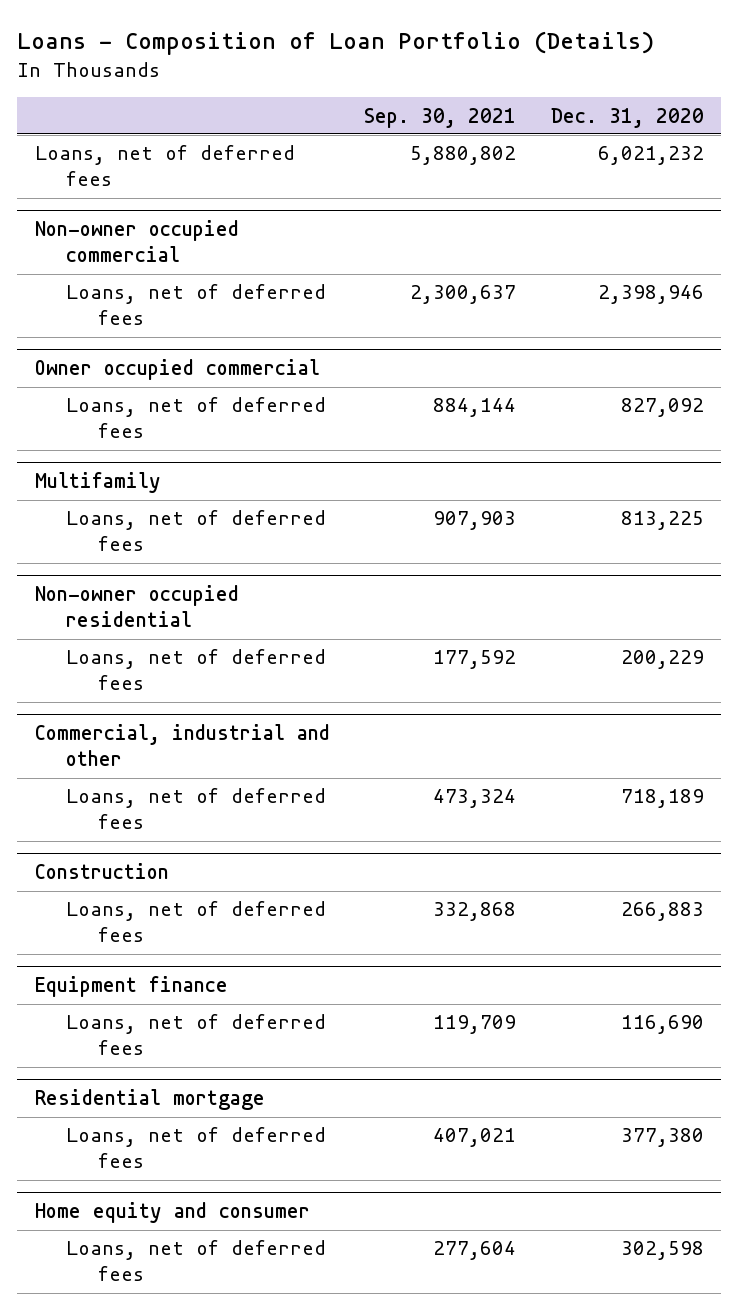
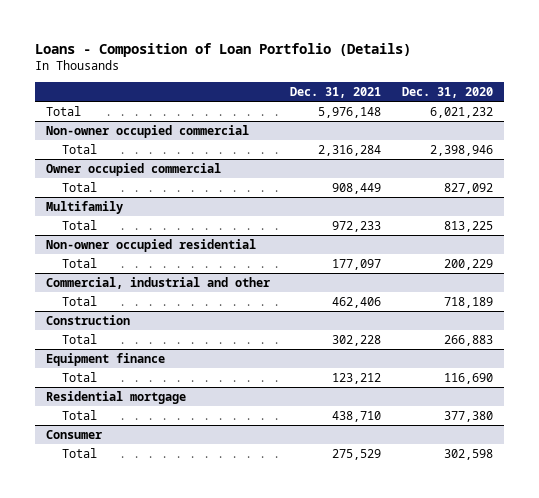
[364,107,517,128] Sep. 30, 2021 -> none
none -> [290,86,382,98] Dec. 31, 2021
[34,145,295,187] Loans, net of deferred fees -> [45,105,81,116] Total
[66,284,327,326] Loans, net of deferred fees -> [61,143,97,154] Total
[66,397,327,439] Loans, net of deferred fees -> [61,181,97,192] Total
[66,510,327,552] Loans, net of deferred fees -> [61,219,97,230] Total
[66,649,327,691] Loans, net of deferred fees -> [61,257,97,268] Total
[66,788,327,830] Loans, net of deferred fees -> [61,295,97,306] Total
[66,901,327,943] Loans, net of deferred fees -> [61,333,97,344] Total
[66,1014,327,1056] Loans, net of deferred fees -> [61,371,97,382] Total
[66,1127,327,1169] Loans, net of deferred fees -> [61,409,97,420] Total
[34,1202,310,1224] Home equity and consumer -> [45,429,102,439] Consumer
[66,1240,327,1282] Loans, net of deferred fees -> [61,447,97,458] Total

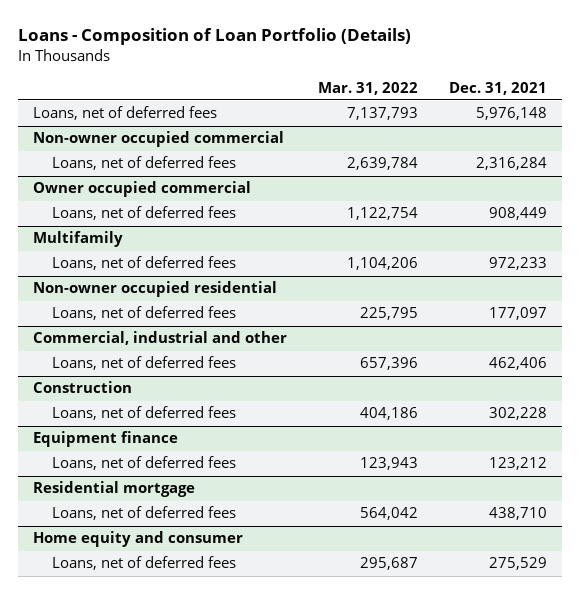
[402,86,494,98] Dec. 31, 2020 -> none
none -> [318,81,419,95] Mar. 31, 2022
[45,105,81,116] Total -> [33,106,218,121] Loans, net of deferred fees
[61,143,97,154] Total -> [51,156,236,171] Loans, net of deferred fees
[61,181,97,192] Total -> [51,206,236,221] Loans, net of deferred fees
[61,219,97,230] Total -> [51,256,236,271] Loans, net of deferred fees
[61,257,97,268] Total -> [51,306,236,321] Loans, net of deferred fees
[61,295,97,306] Total -> [51,356,236,371] Loans, net of deferred fees
[61,333,97,344] Total -> [51,406,236,421] Loans, net of deferred fees
[61,371,97,382] Total -> [51,456,236,471] Loans, net of deferred fees
[61,409,97,420] Total -> [51,506,236,521] Loans, net of deferred fees
[45,429,102,439] Consumer -> [33,531,244,548] Home equity and consumer
[61,447,97,458] Total -> [51,556,236,571] Loans, net of deferred fees

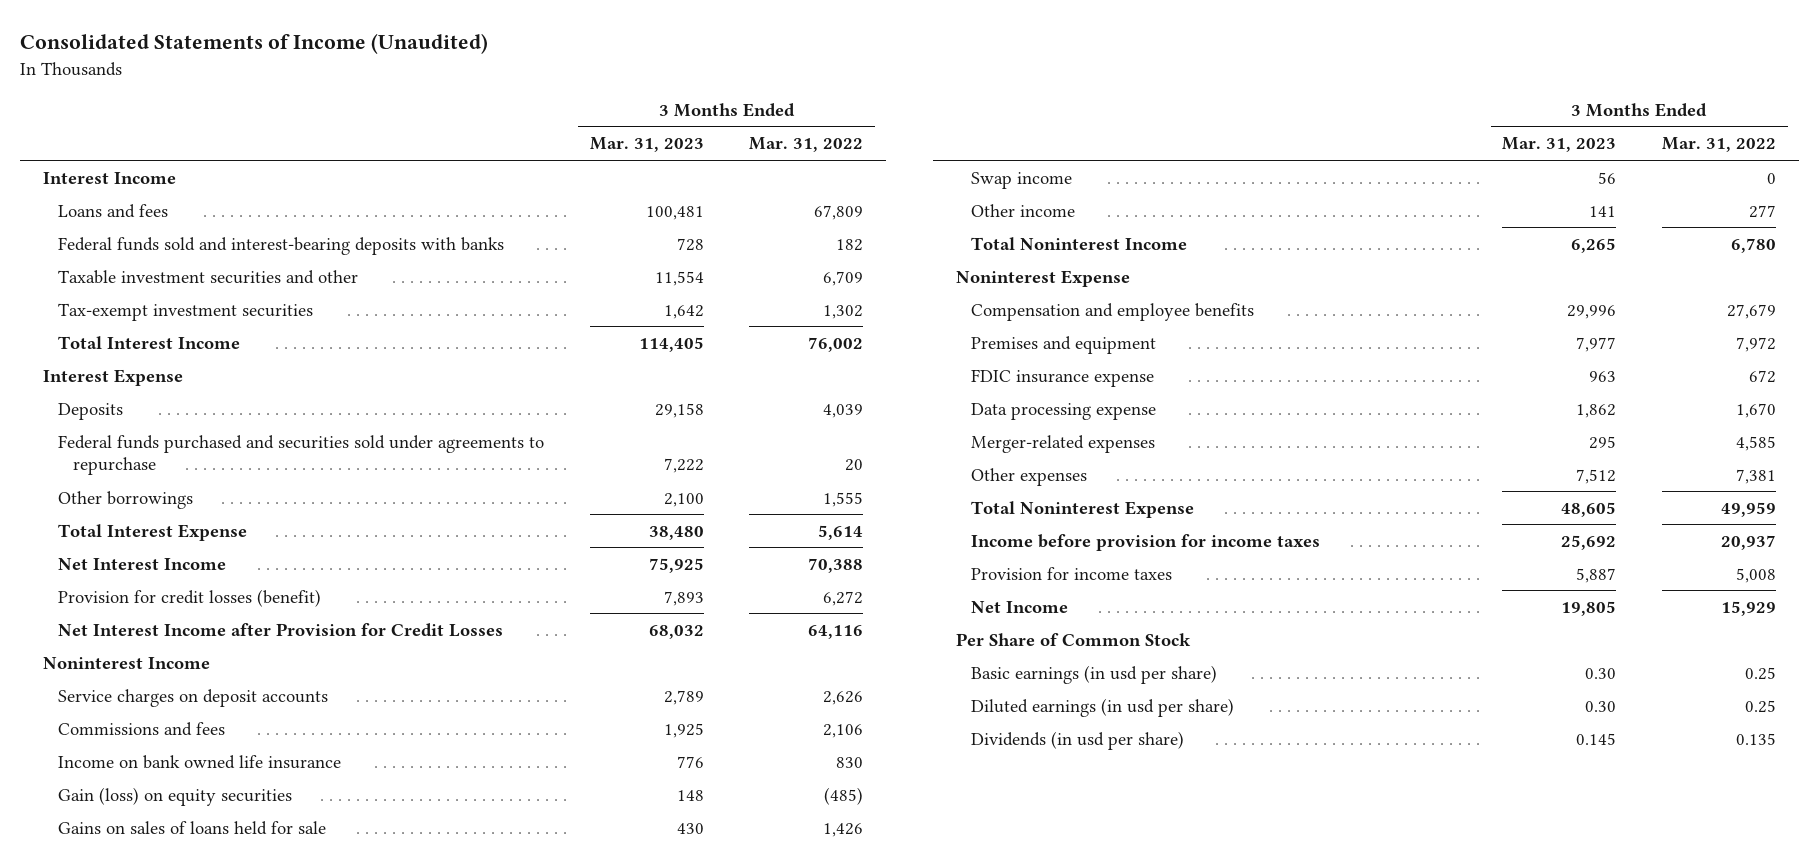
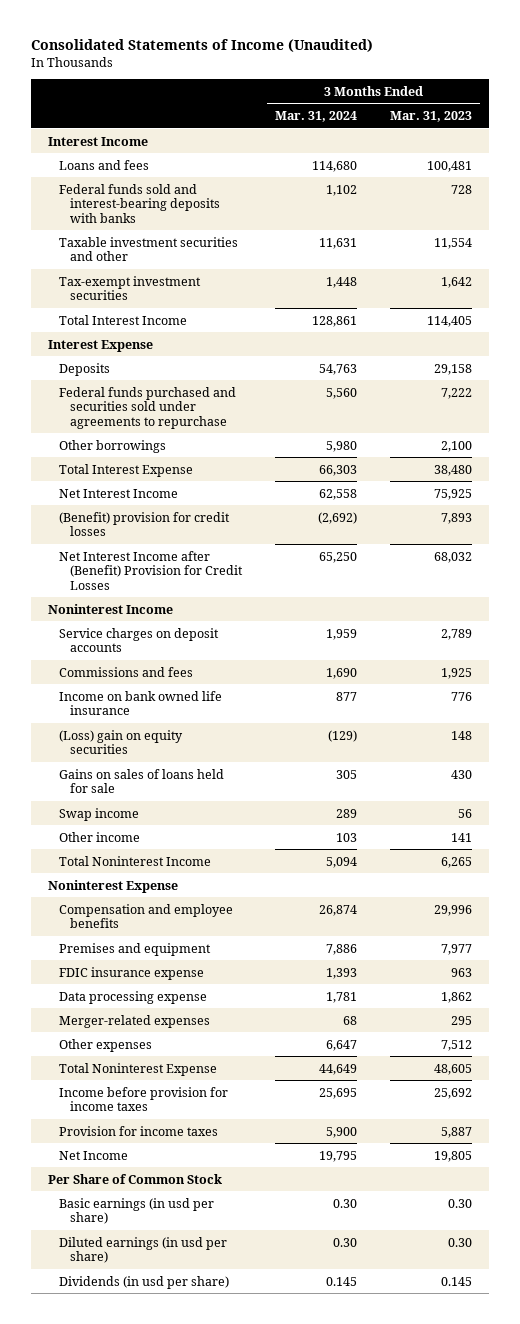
[749,137,864,153] Mar. 31, 2022 -> none
none -> [275,111,358,123] Mar. 31, 2024
[57,588,321,607] Provision for credit losses (benefit) -> [58,511,230,537] (Benefit) provision for credit losses
[57,622,503,637] Net Interest Income after Provision for Credit Losses -> [58,550,244,590] Net Interest Income after (Benefit) Provision for Credit Losses
[57,786,292,806] Gain (loss) on equity securities -> [58,729,183,755] (Loss) gain on equity securities

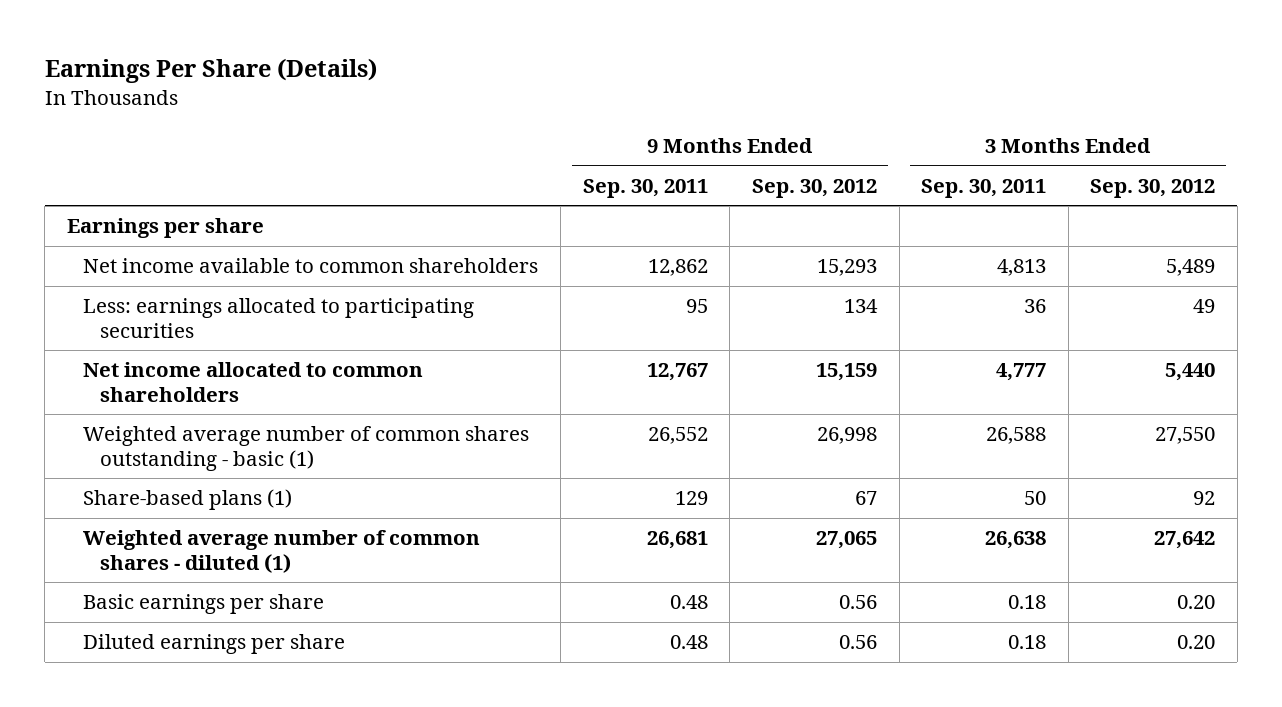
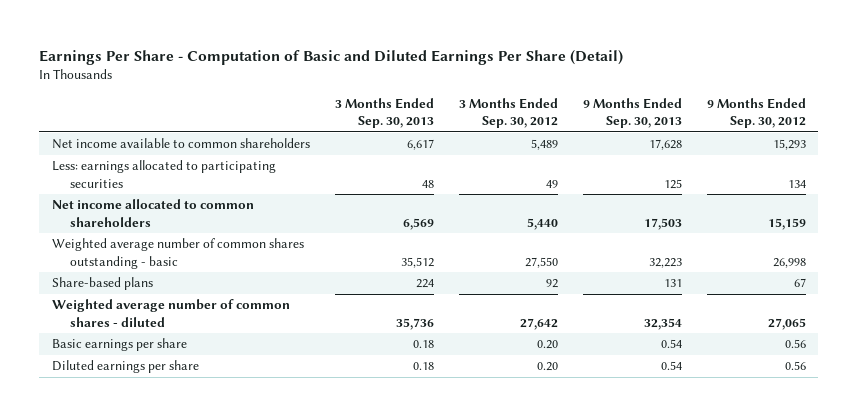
[44,57,377,83] Earnings Per Share (Details) -> [39,49,624,65] Earnings Per Share - Computation of Basic and Diluted Earnings Per Share (Detail)
[582,178,708,198] Sep. 30, 2011 -> none
[921,178,1047,198] Sep. 30, 2011 -> none
none -> [334,97,434,129] 3 Months Ended Sep. 30, 2013
none -> [582,97,682,129] 9 Months Ended Sep. 30, 2013
[67,218,265,239] Earnings per share -> none
[83,426,530,472] Weighted average number of common shares outstanding - basic (1) -> [51,238,304,269] Weighted average number of common shares outstanding - basic
[83,489,293,511] Share-based plans (1) -> [51,277,153,291] Share-based plans
[83,530,481,574] Weighted average number of common shares - diluted (1) -> [51,299,290,327] Weighted average number of common shares - diluted

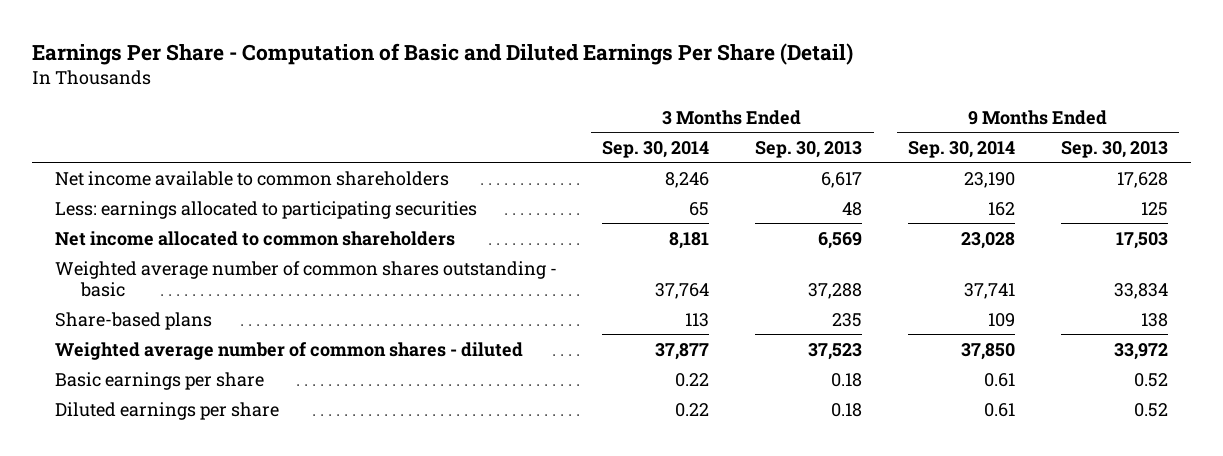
[458,97,558,129] 3 Months Ended Sep. 30, 2012 -> none
[706,97,806,129] 9 Months Ended Sep. 30, 2012 -> none
none -> [602,140,710,158] Sep. 30, 2014
none -> [908,140,1016,158] Sep. 30, 2014
[400,256,434,268] 35,512 -> [808,282,863,299] 37,288
[648,257,682,268] 32,223 -> [1113,282,1168,299] 33,834
[415,279,434,289] 224 -> [832,312,863,327] 235
[663,279,682,288] 131 -> [1140,312,1168,327] 138
[395,317,434,330] 35,736 -> [808,342,863,360] 37,523
[643,317,682,330] 32,354 -> [1113,342,1168,360] 33,972
[660,339,682,349] 0.54 -> [1133,372,1168,387] 0.52
[660,361,682,371] 0.54 -> [1133,402,1168,417] 0.52

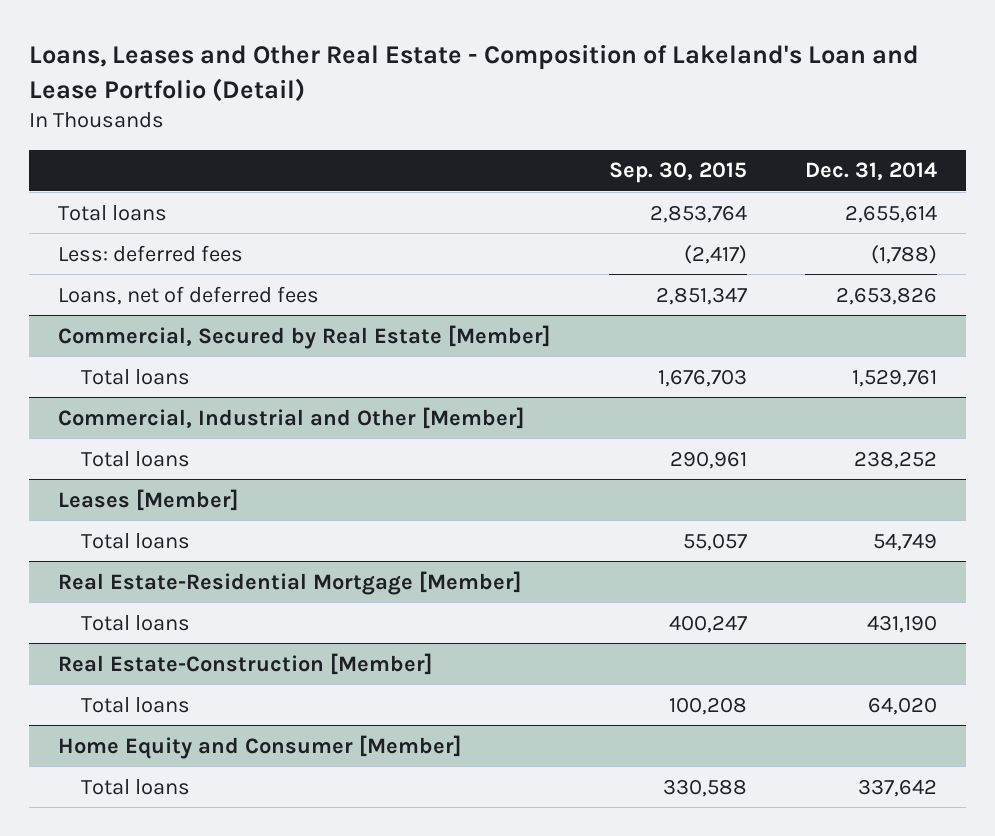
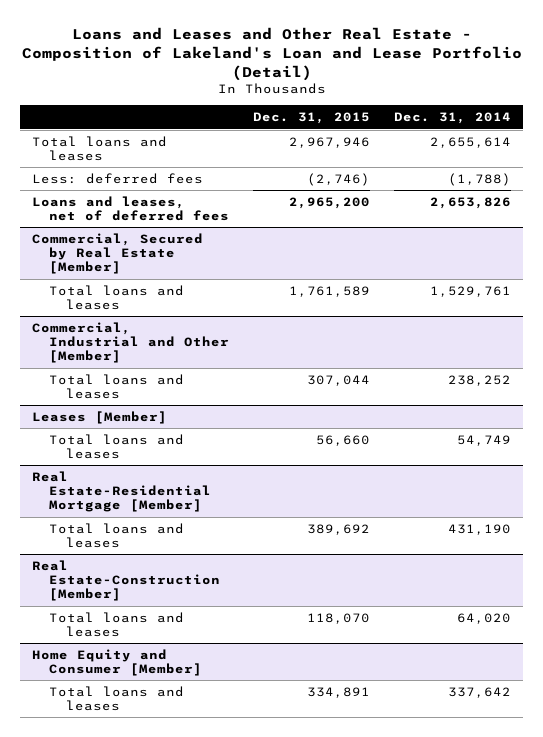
[28,44,919,102] Loans, Leases and Other Real Estate - Composition of Lakeland's Loan and Lease Portfolio (Detail) -> [21,27,522,81] Loans and Leases and Other Real Estate - Composition of Lakeland's Loan and Lease Portfolio (Detail)
[608,162,747,184] Sep. 30, 2015 -> none
none -> [253,112,371,125] Dec. 31, 2015
[58,204,168,221] Total loans -> [32,135,168,162] Total loans and leases
[58,285,320,305] Loans, net of deferred fees -> [32,195,230,222] Loans and leases, net of deferred fees
[81,368,191,385] Total loans -> [49,284,185,311] Total loans and leases
[81,450,191,467] Total loans -> [49,373,185,400] Total loans and leases
[81,532,191,549] Total loans -> [49,433,185,460] Total loans and leases
[81,614,191,631] Total loans -> [49,522,185,549] Total loans and leases
[81,696,191,713] Total loans -> [49,611,185,638] Total loans and leases
[81,778,191,795] Total loans -> [49,685,185,712] Total loans and leases

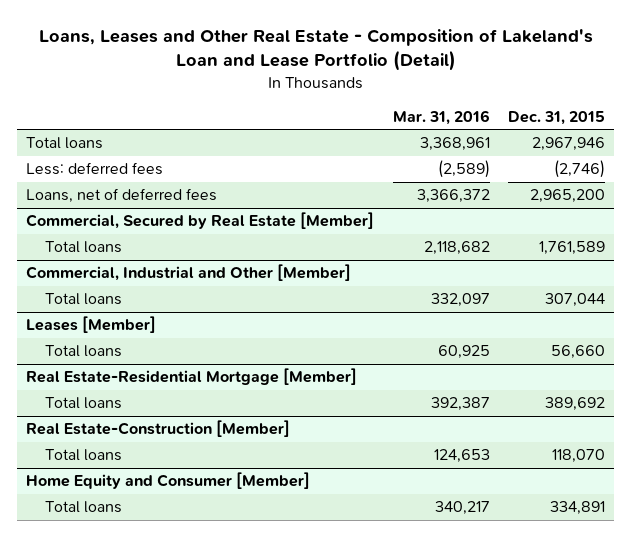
[21,27,522,81] Loans and Leases and Other Real Estate - Composition of Lakeland's Loan and Lease Portfolio (Detail) -> [38,28,593,72] Loans, Leases and Other Real Estate - Composition of Lakeland's Loan and Lease Portfolio (Detail)
[394,112,512,125] Dec. 31, 2014 -> none
none -> [392,109,490,125] Mar. 31, 2016
[32,135,168,162] Total loans and leases -> [26,137,104,150] Total loans
[32,195,230,222] Loans and leases, net of deferred fees -> [26,188,218,204] Loans, net of deferred fees
[49,284,185,311] Total loans and leases -> [45,241,123,254] Total loans
[49,373,185,400] Total loans and leases -> [45,293,123,306] Total loans
[49,433,185,460] Total loans and leases -> [45,345,123,358] Total loans
[49,522,185,549] Total loans and leases -> [45,397,123,410] Total loans
[49,611,185,638] Total loans and leases -> [45,449,123,462] Total loans
[49,685,185,712] Total loans and leases -> [45,501,123,514] Total loans

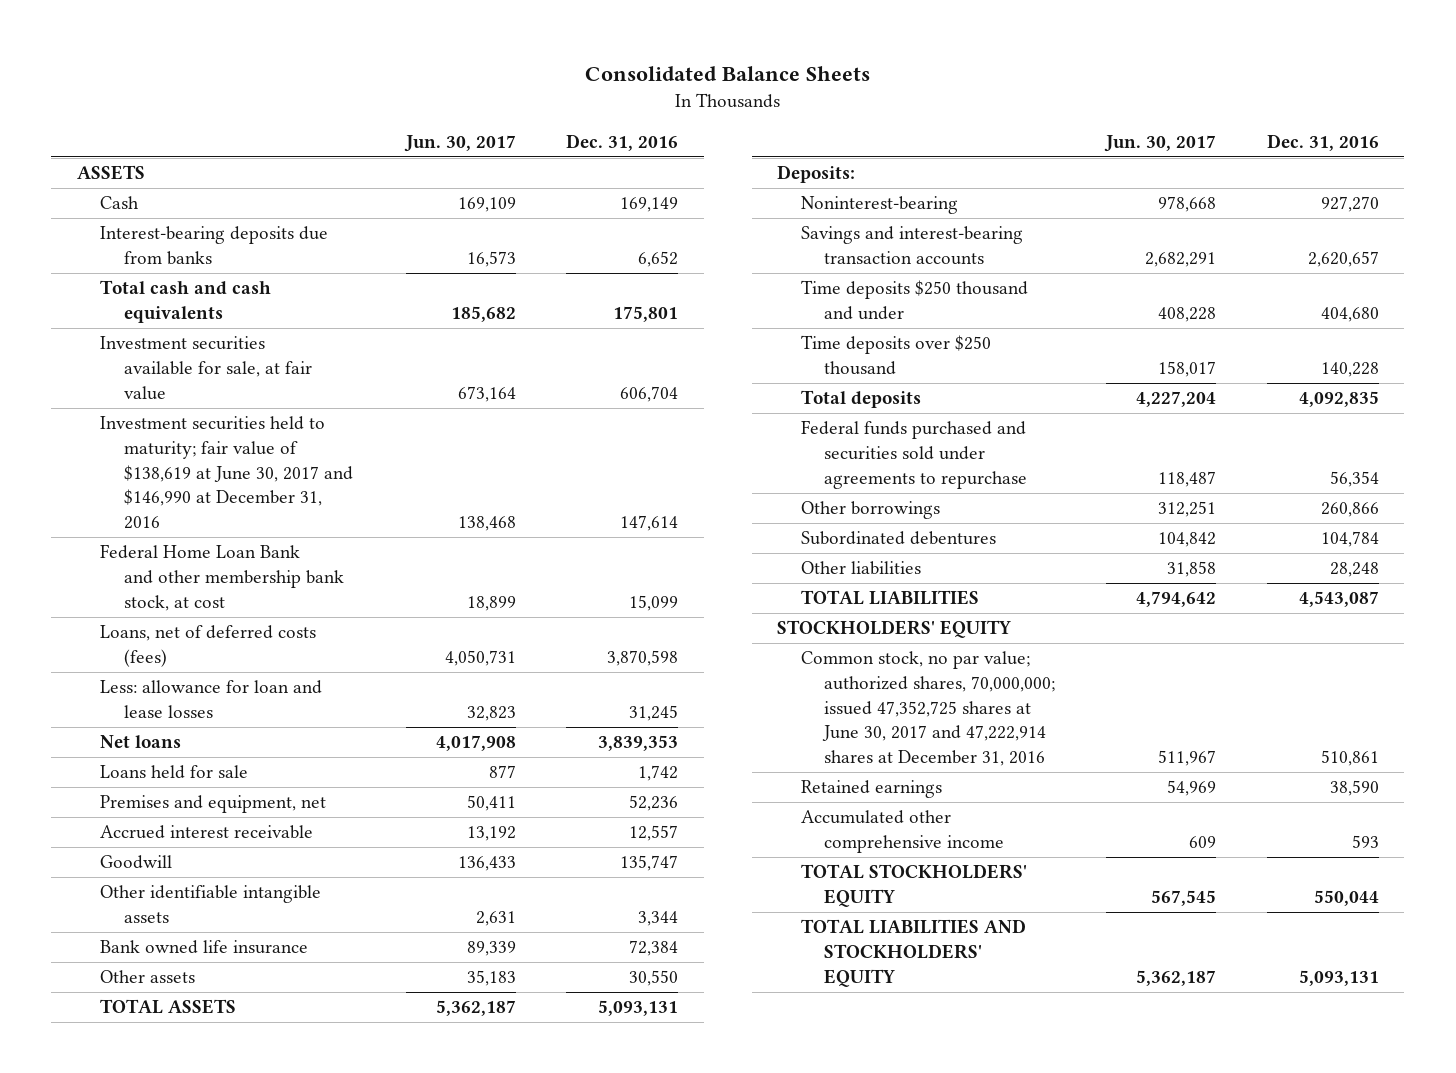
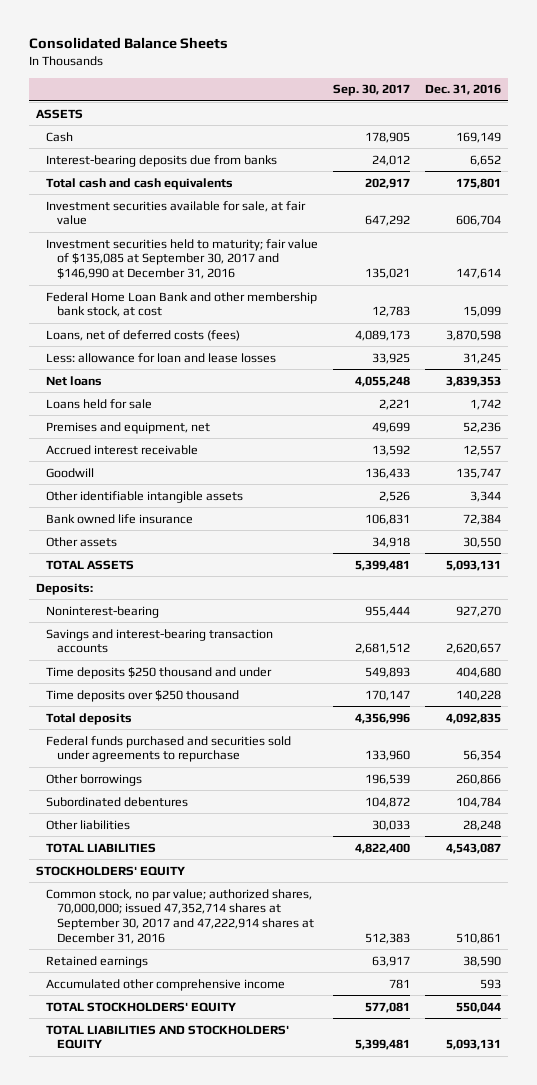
[403,134,516,152] Jun. 30, 2017 -> none
none -> [333,84,411,97] Sep. 30, 2017
[100,416,353,529] Investment securities held to maturity; fair value of $138,619 at June 30, 2017 and $146,990 at December 31, 2016 -> [46,238,319,280] Investment securities held to maturity; fair value of $135,085 at September 30, 2017 and $146,990 at December 31, 2016
[800,651,1056,766] Common stock, no par value; authorized shares, 70,000,000; issued 47,352,725 shares at June 30, 2017 and 47,222,914 shares at December 31, 2016 -> [46,888,315,945] Common stock, no par value; authorized shares, 70,000,000; issued 47,352,714 shares at September 30, 2017 and 47,222,914 shares at December 31, 2016

